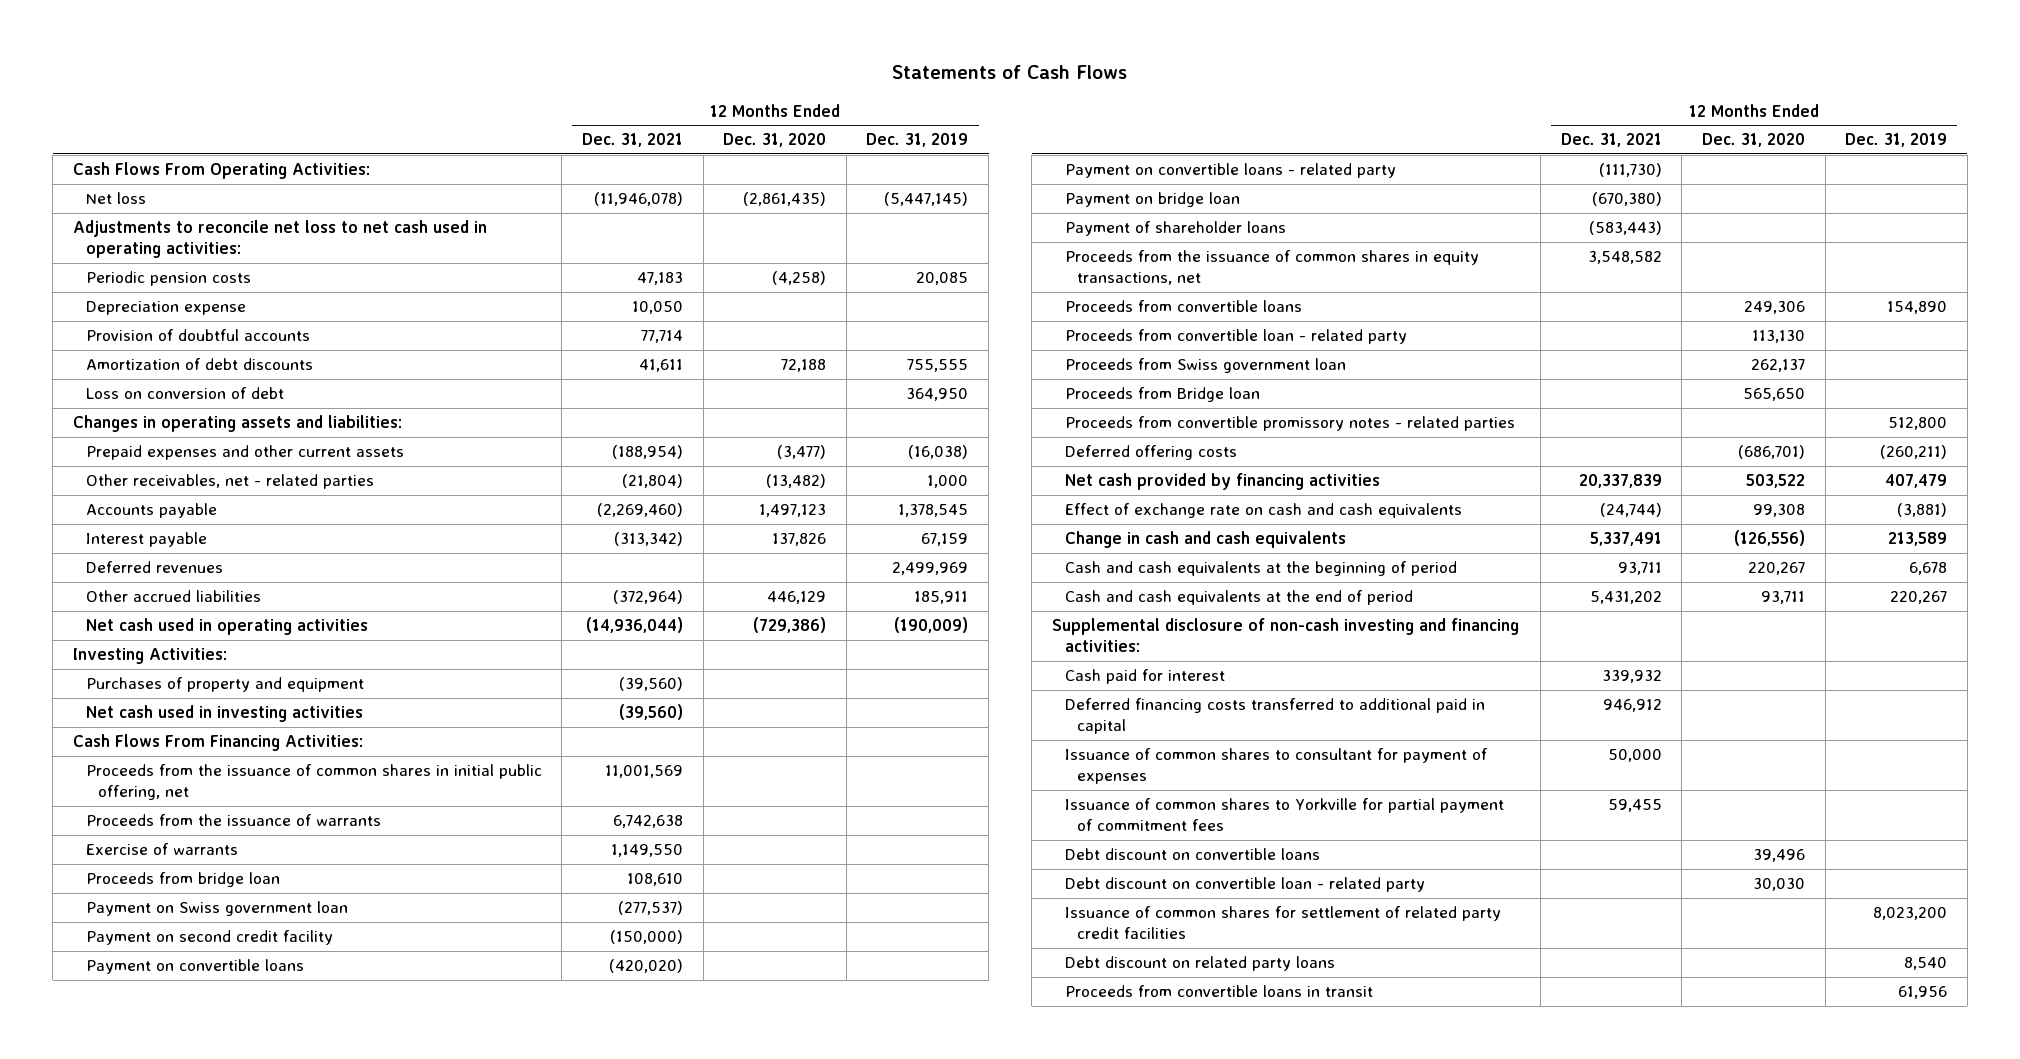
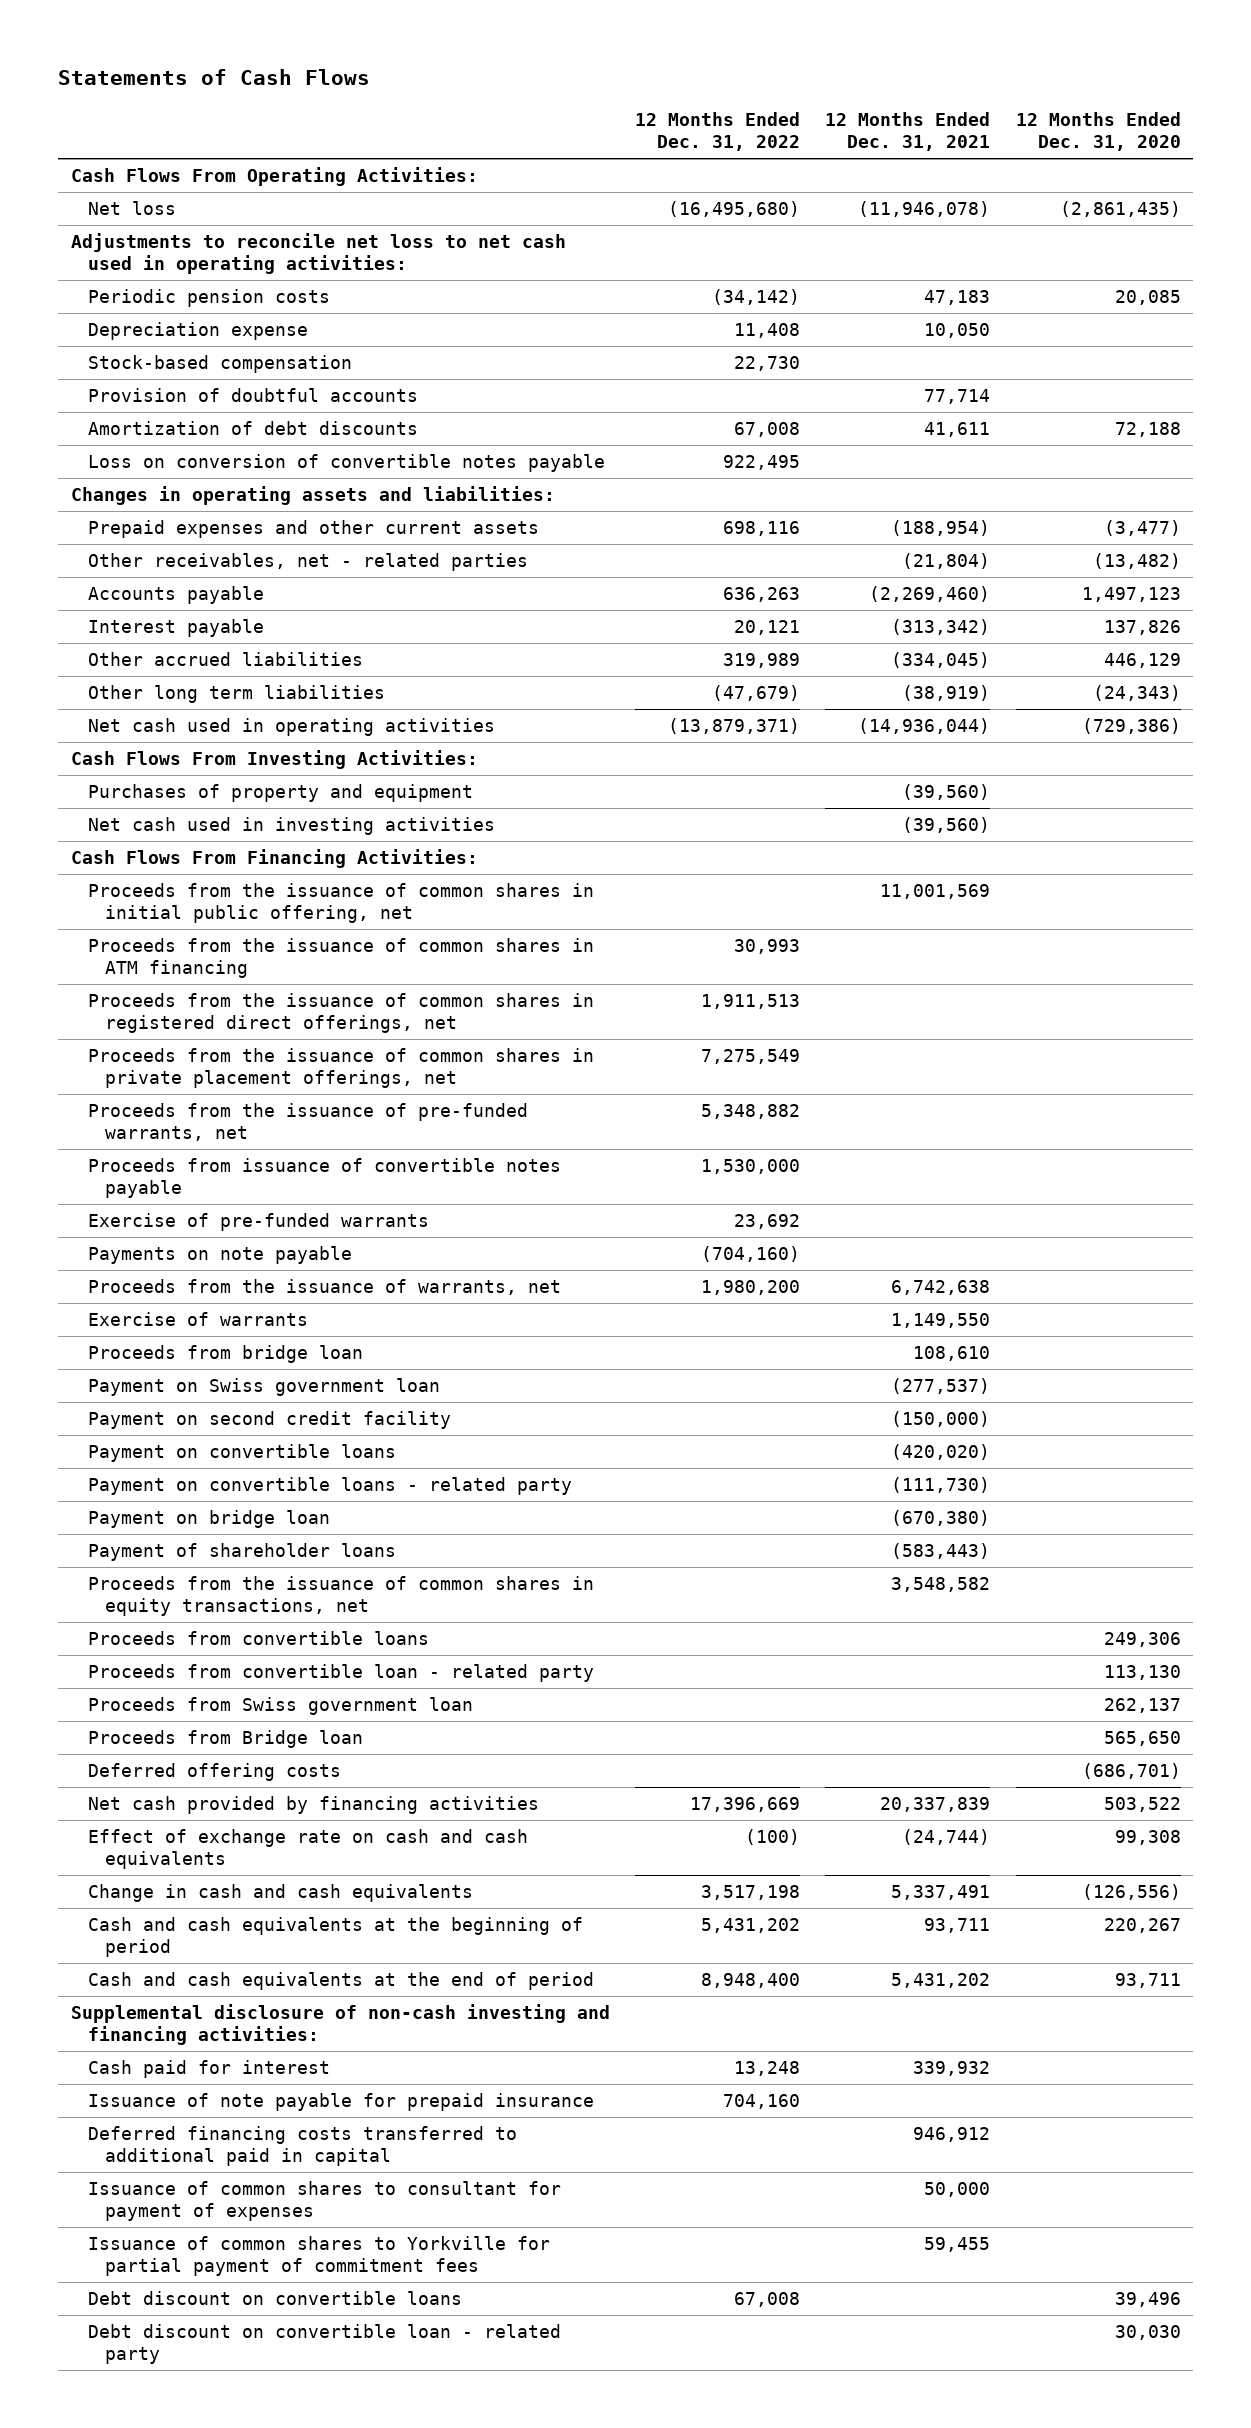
[866,133,969,148] Dec. 31, 2019 -> none
none -> [635,112,801,152] 12 Months Ended Dec. 31, 2022
[772,271,827,286] (4,258) -> [1114,289,1181,305] 20,085
none -> [87,354,352,373] Stock-based compensation
[85,387,284,400] Loss on conversion of debt -> [87,453,605,472] Loss on conversion of convertible notes payable
[85,561,223,574] Deferred revenues -> none
[612,590,683,605] (372,964) -> [891,651,991,668] (334,045)
none -> [87,684,385,703] Other long term liabilities
[72,648,227,665] Investing Activities: -> none
none -> [70,749,478,769] Cash Flows From Investing Activities:
none -> [87,937,594,979] Proceeds from the issuance of common shares in ATM financing
none -> [87,992,594,1034] Proceeds from the issuance of common shares in registered direct offerings, net
none -> [87,1047,594,1089] Proceeds from the issuance of common shares in private placement offerings, net
none -> [87,1102,528,1142] Proceeds from the issuance of pre-funded warrants, net
none -> [87,1157,561,1199] Proceeds from issuance of convertible notes payable
none -> [87,1212,429,1231] Exercise of pre-funded warrants
none -> [87,1245,352,1264] Payments on note payable
[85,814,381,827] Proceeds from the issuance of warrants -> [87,1278,561,1295] Proceeds from the issuance of warrants, net
[1064,416,1515,432] Proceeds from convertible promissory notes - related parties -> none
none -> [87,2092,594,2111] Issuance of note payable for prepaid insurance
[1064,906,1501,940] Issuance of common shares for settlement of related party credit facilities -> none
[1064,956,1335,972] Debt discount on related party loans -> none
[1064,985,1373,998] Proceeds from convertible loans in transit -> none

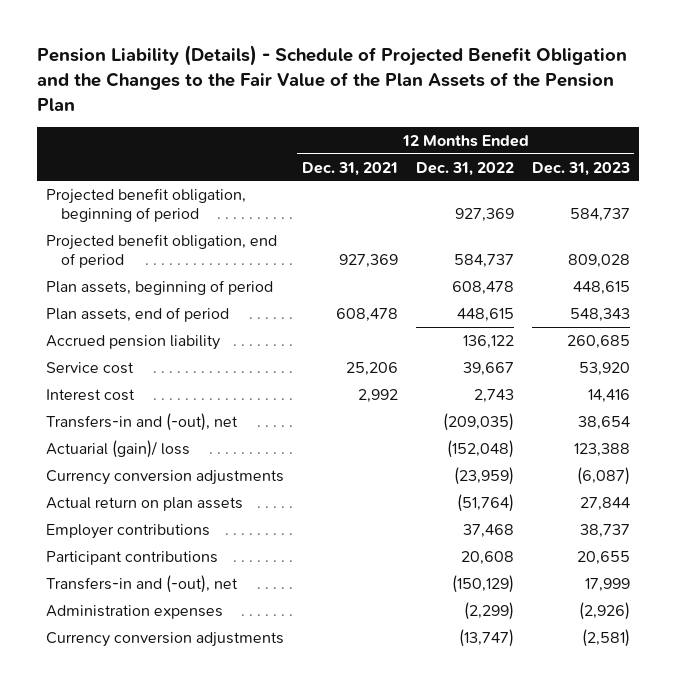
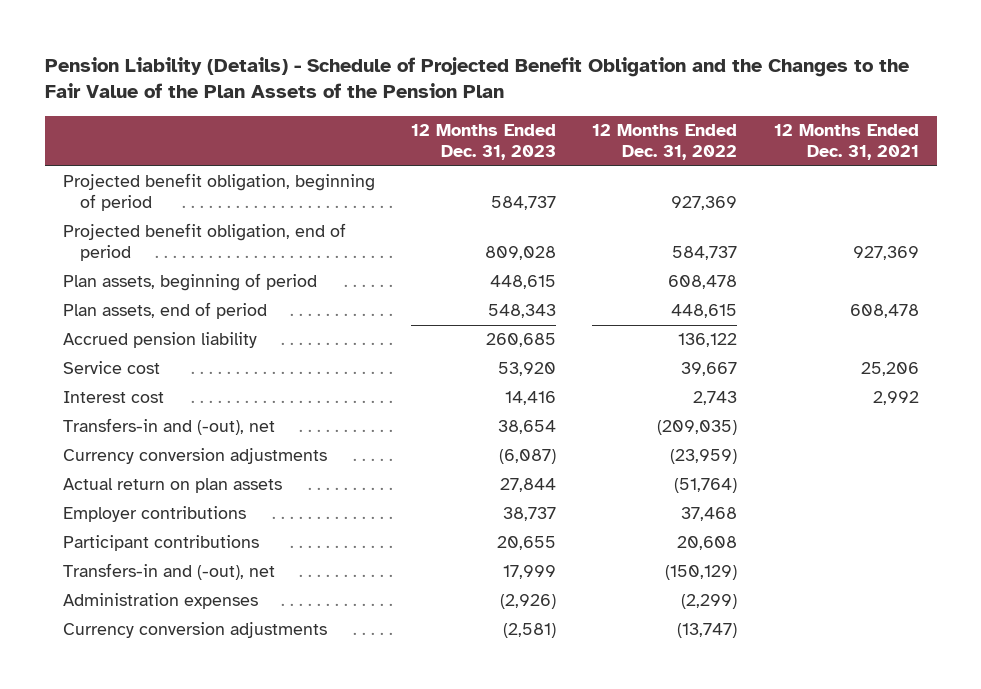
[45,439,190,458] Actuarial (gain)/ loss -> none

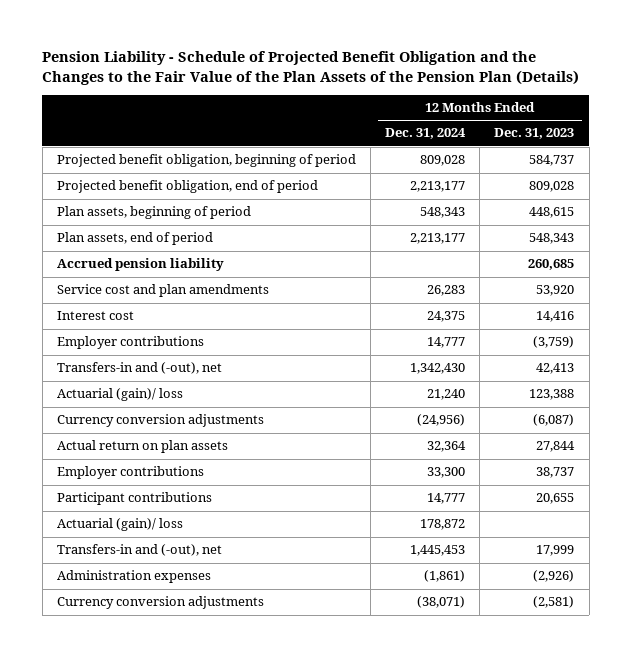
[44,56,909,99] Pension Liability (Details) - Schedule of Projected Benefit Obligation and the Changes to the Fair Value of the Plan Assets of the Pension Plan -> [42,50,580,85] Pension Liability - Schedule of Projected Benefit Obligation and the Changes to the Fair Value of the Plan Assets of the Pension Plan (Details)
[592,124,738,161] 12 Months Ended Dec. 31, 2022 -> none
[773,124,919,161] 12 Months Ended Dec. 31, 2021 -> none
none -> [385,128,467,140] Dec. 31, 2024
[62,361,160,375] Service cost -> [56,284,269,298] Service cost and plan amendments
none -> [56,336,204,350] Employer contributions
[498,420,557,435] 38,654 -> [536,363,575,375] 42,413
none -> [56,388,183,402] Actuarial (gain)/ loss
none -> [56,518,183,532] Actuarial (gain)/ loss

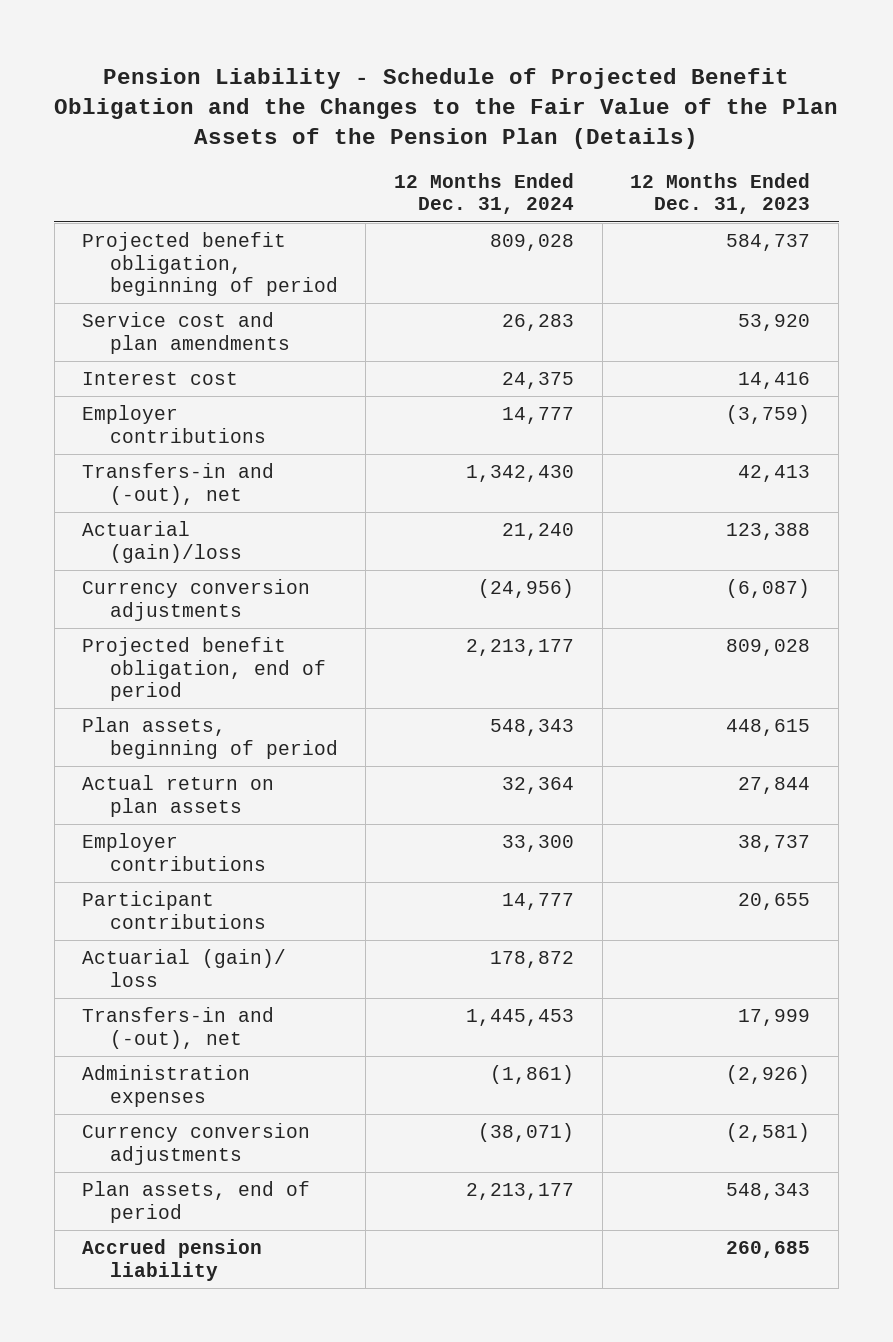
[56,388,183,402] Actuarial (gain)/ loss -> [82,521,242,563] Actuarial (gain)/loss
[56,180,318,194] Projected benefit obligation, end of period -> [82,637,326,702] Projected benefit obligation, end of period
[56,206,251,220] Plan assets, beginning of period -> [82,717,338,759] Plan assets, beginning of period
[56,232,213,246] Plan assets, end of period -> [82,1181,311,1223] Plan assets, end of period
[56,258,224,272] Accrued pension liability -> [82,1239,263,1281] Accrued pension liability

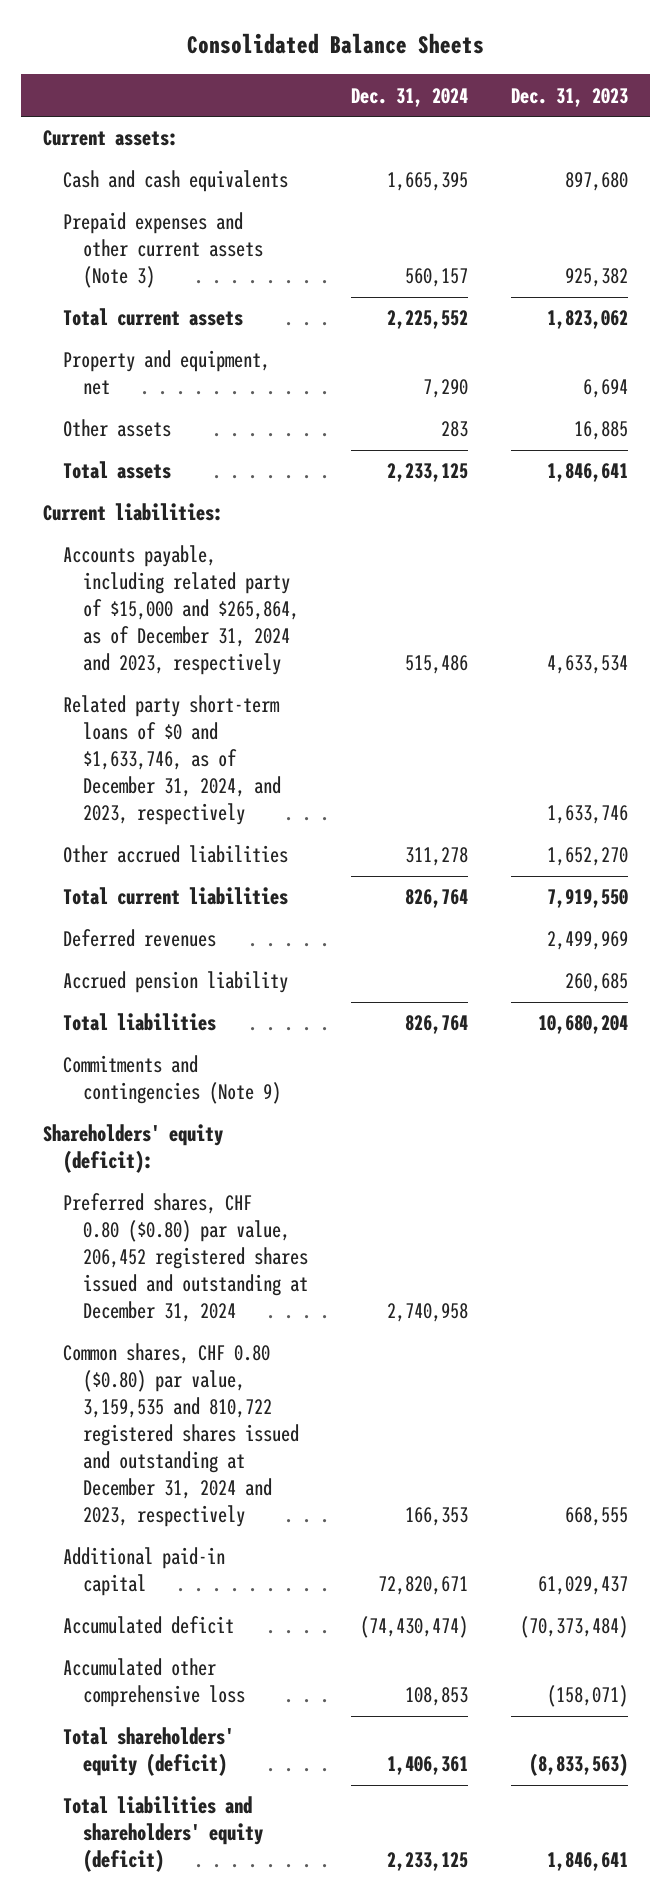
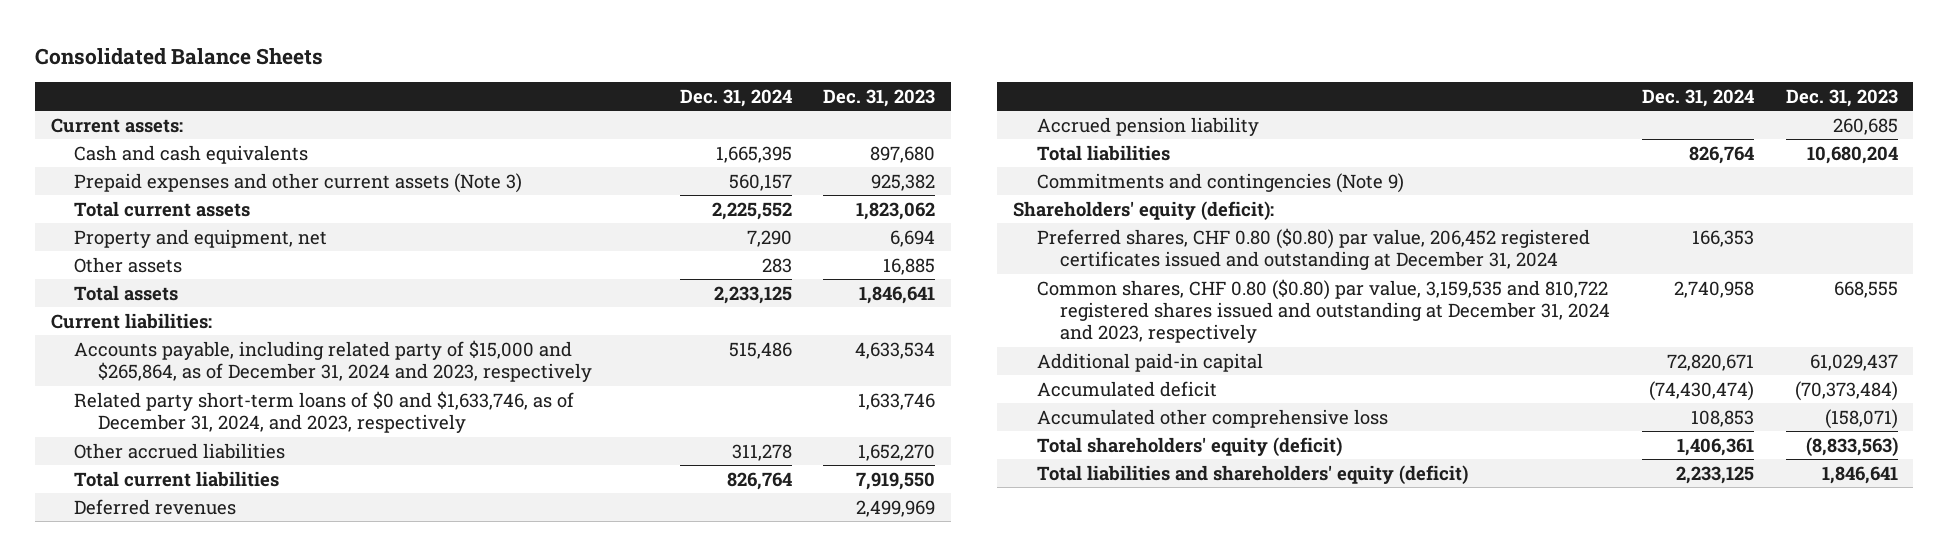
[62,1193,308,1323] Preferred shares, CHF 0.80 ($0.80) par value, 206,452 registered shares issued and outstanding at December 31, 2024 -> [1036,227,1590,271] Preferred shares, CHF 0.80 ($0.80) par value, 206,452 registered certificates issued and outstanding at December 31, 2024
[387,1303,469,1323] 2,740,958 -> [1691,229,1754,247] 166,353
[405,1507,469,1527] 166,353 -> [1673,280,1754,298] 2,740,958

